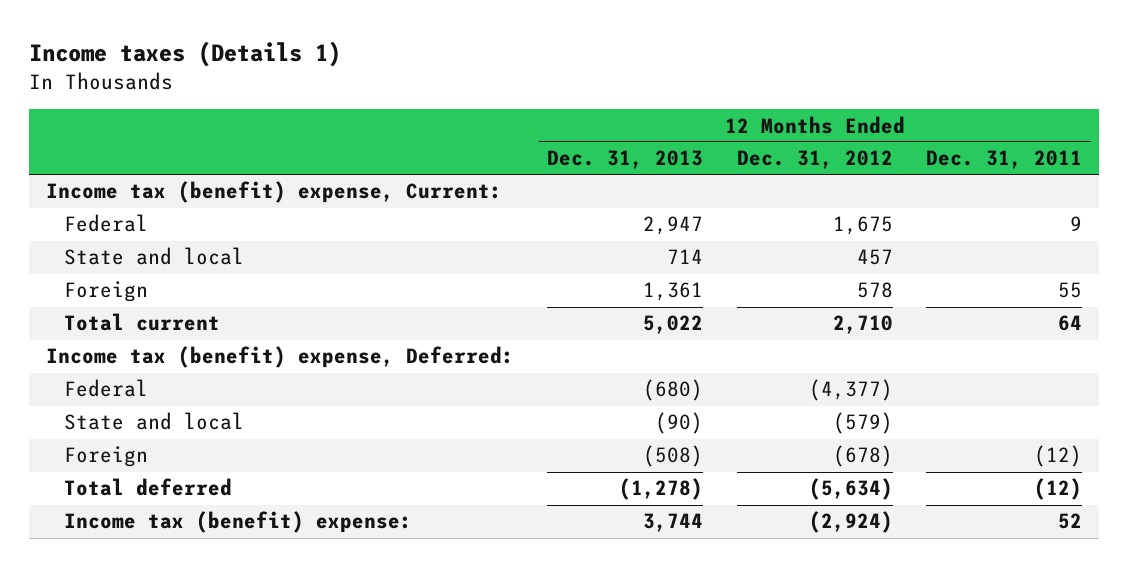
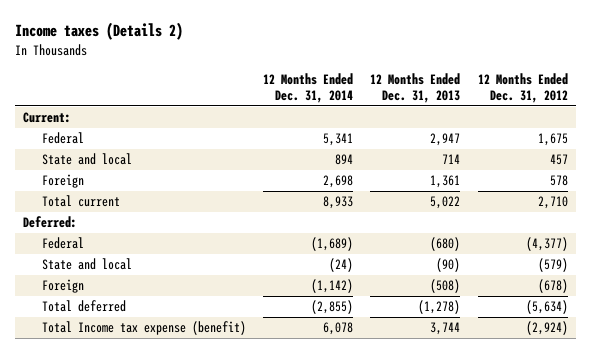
[29,40,342,67] Income taxes (Details 1) -> [14,22,183,41] Income taxes (Details 2)
[926,150,1083,170] Dec. 31, 2011 -> none
none -> [263,72,354,103] 12 Months Ended Dec. 31, 2014
[45,181,502,204] Income tax (benefit) expense, Current: -> [23,112,72,124] Current:
[45,346,514,369] Income tax (benefit) expense, Deferred: -> [23,216,78,229] Deferred:
[63,511,412,534] Income tax (benefit) expense: -> [42,321,247,336] Total Income tax expense (benefit)

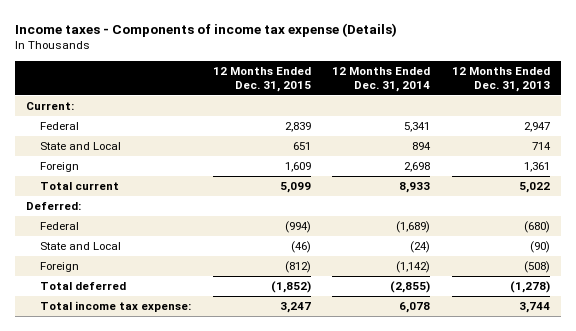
[14,22,183,41] Income taxes (Details 2) -> [15,22,398,37] Income taxes - Components of income tax expense (Details)
[477,72,568,103] 12 Months Ended Dec. 31, 2012 -> none
none -> [212,66,311,93] 12 Months Ended Dec. 31, 2015
[42,153,133,166] State and local -> [40,141,122,150] State and Local
[42,258,133,271] State and local -> [40,241,122,250] State and Local
[42,321,247,336] Total Income tax expense (benefit) -> [40,300,192,312] Total income tax expense:

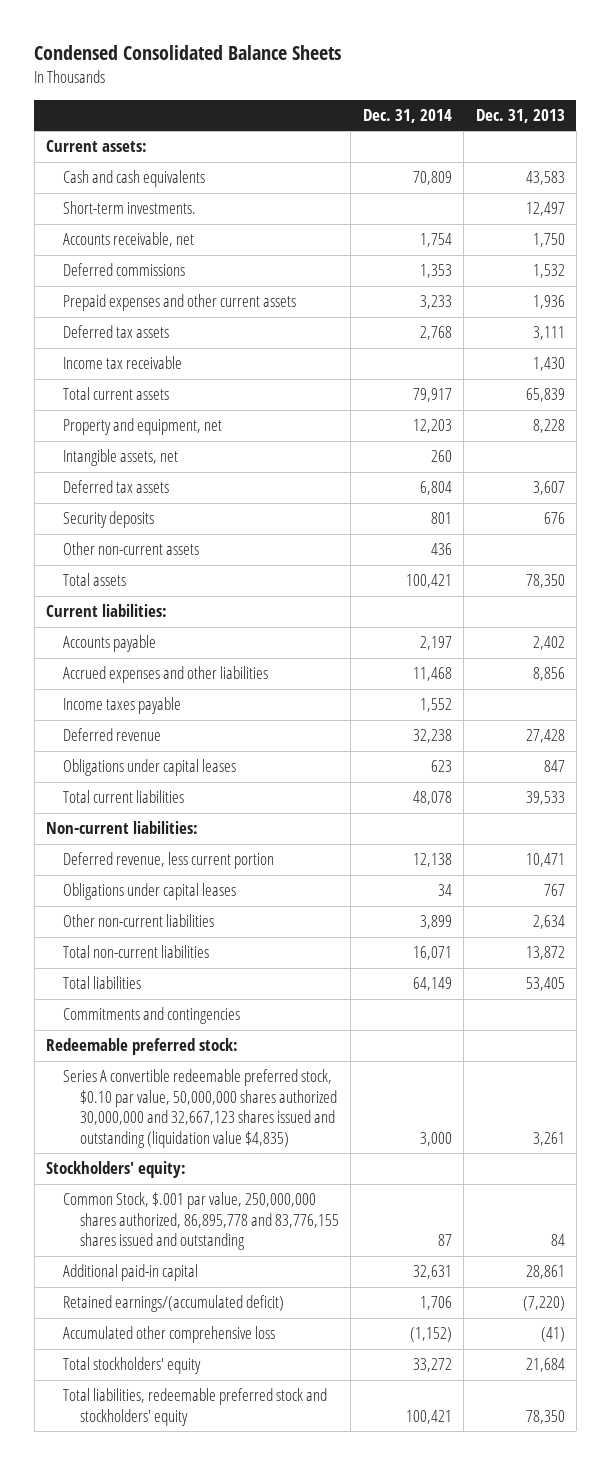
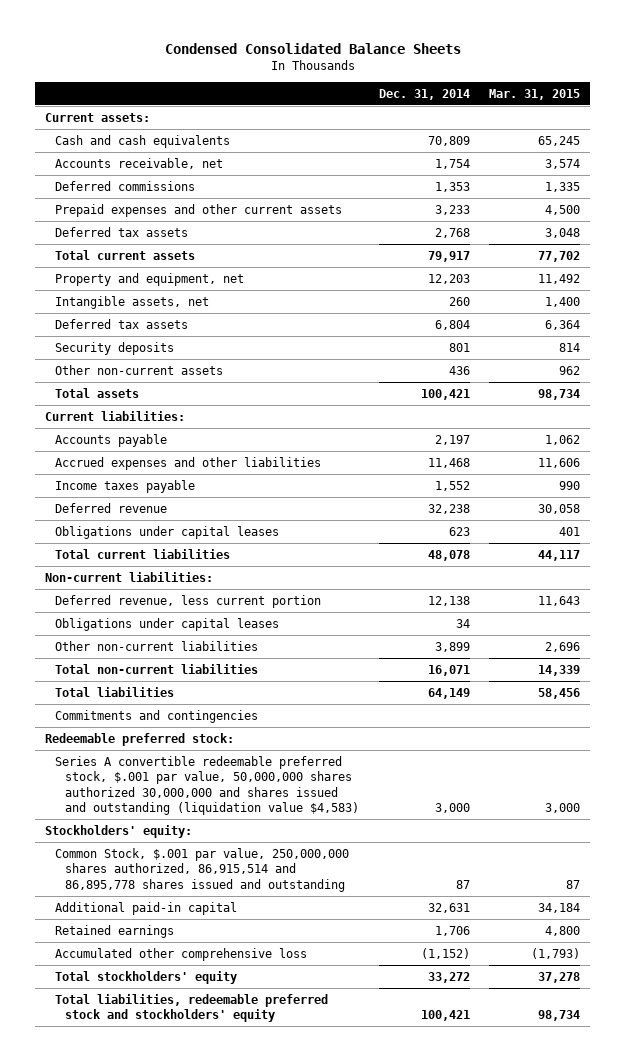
[475,109,565,124] Dec. 31, 2013 -> none
none -> [489,88,581,100] Mar. 31, 2015
[63,201,197,215] Short-term investments. -> none
[63,356,183,370] Income tax receivable -> none
[63,1069,337,1148] Series A convertible redeemable preferred stock, $0.10 par value, 50,000,000 shares authorized 30,000,000 and 32,667,123 shares issued and outstanding (liquidation value $4,835) -> [54,755,359,816] Series A convertible redeemable preferred stock, $.001 par value, 50,000,000 shares authorized 30,000,000 and shares issued and outstanding (liquidation value $4,583)
[63,1192,339,1251] Common Stock, $.001 par value, 250,000,000 shares authorized, 86,895,778 and 83,776,155 shares issued and outstanding -> [54,847,349,892] Common Stock, $.001 par value, 250,000,000 shares authorized, 86,915,514 and 86,895,778 shares issued and outstanding
[63,1295,285,1313] Retained earnings/(accumulated deficit) -> [54,924,174,938] Retained earnings

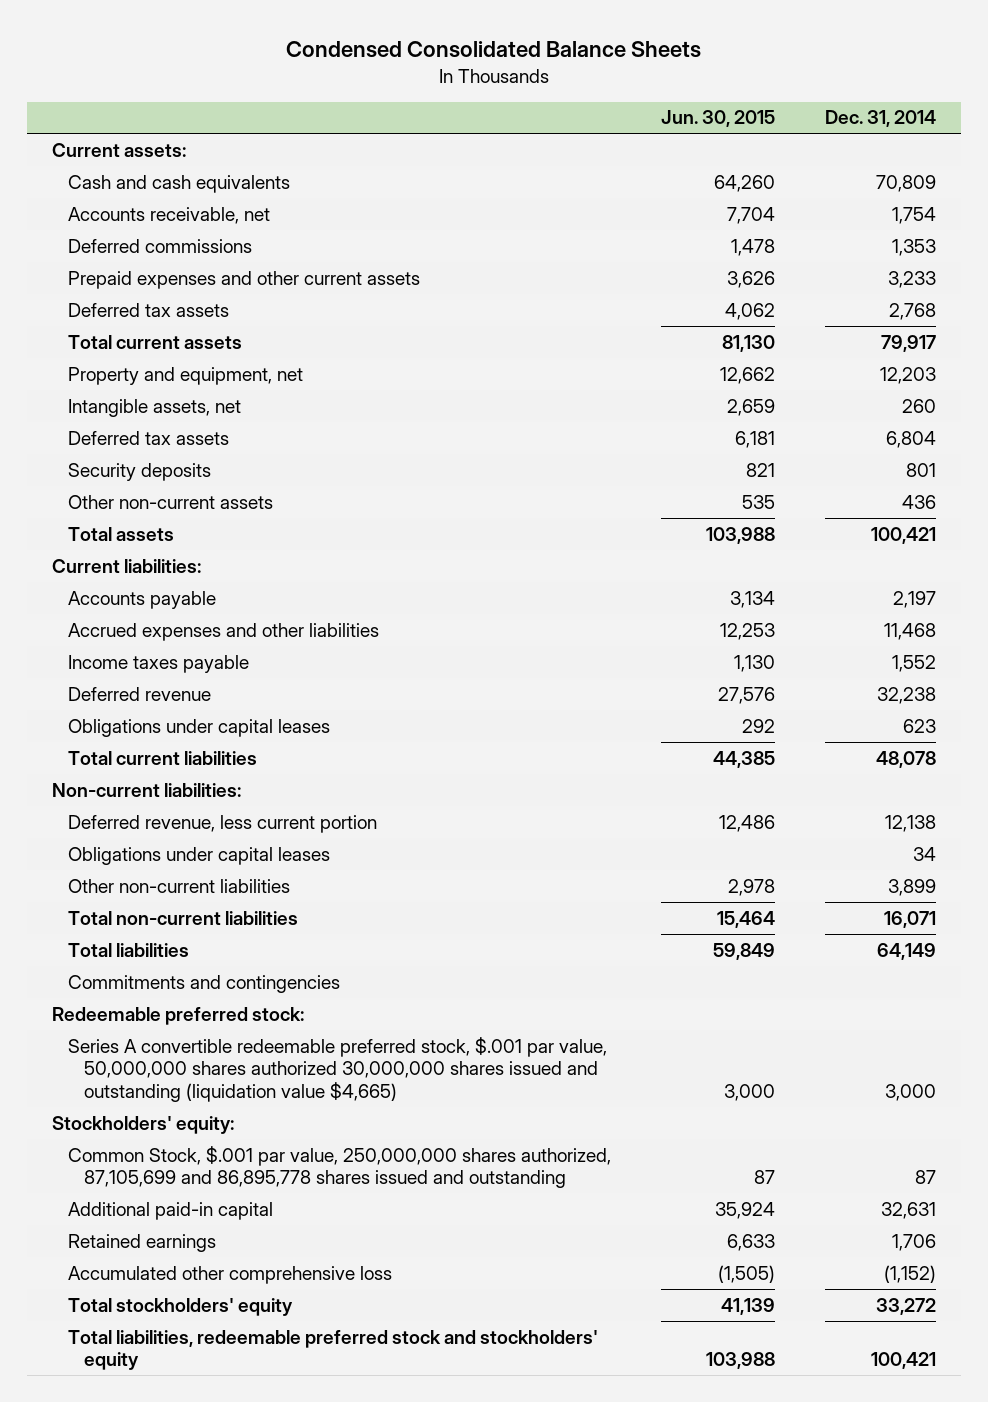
[489,88,581,100] Mar. 31, 2015 -> none
none -> [661,110,776,128] Jun. 30, 2015
[54,755,359,816] Series A convertible redeemable preferred stock, $.001 par value, 50,000,000 shares authorized 30,000,000 and shares issued and outstanding (liquidation value $4,583) -> [68,1036,608,1102] Series A convertible redeemable preferred stock, $.001 par value, 50,000,000 shares authorized 30,000,000 shares issued and outstanding (liquidation value $4,665)
[54,847,349,892] Common Stock, $.001 par value, 250,000,000 shares authorized, 86,915,514 and 86,895,778 shares issued and outstanding -> [68,1145,612,1189] Common Stock, $.001 par value, 250,000,000 shares authorized, 87,105,699 and 86,895,778 shares issued and outstanding

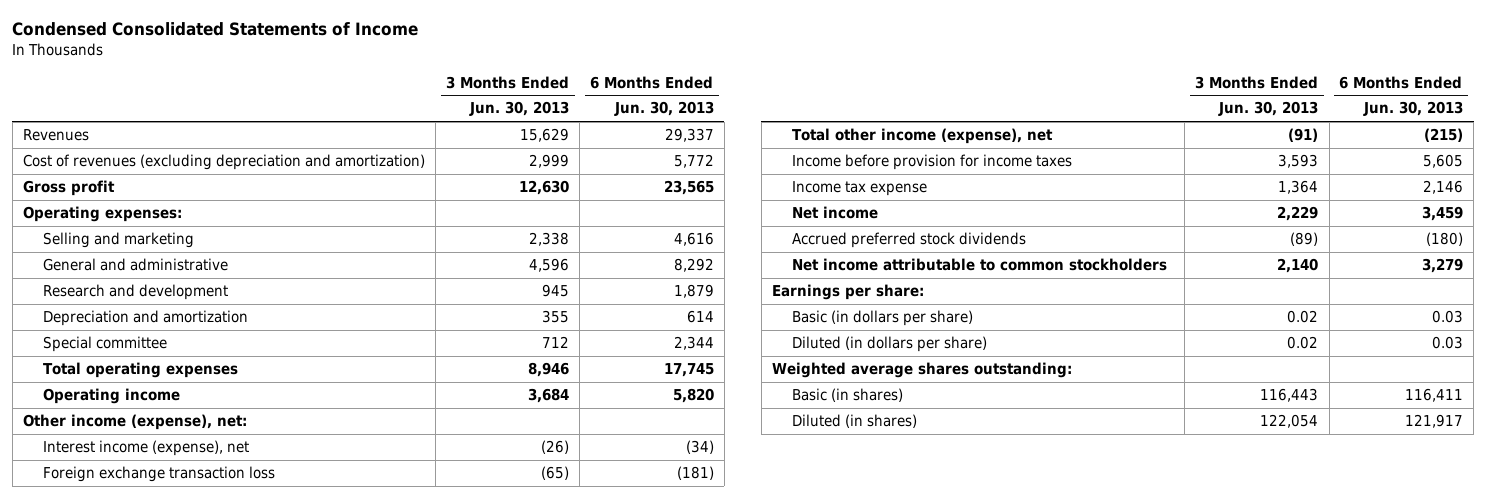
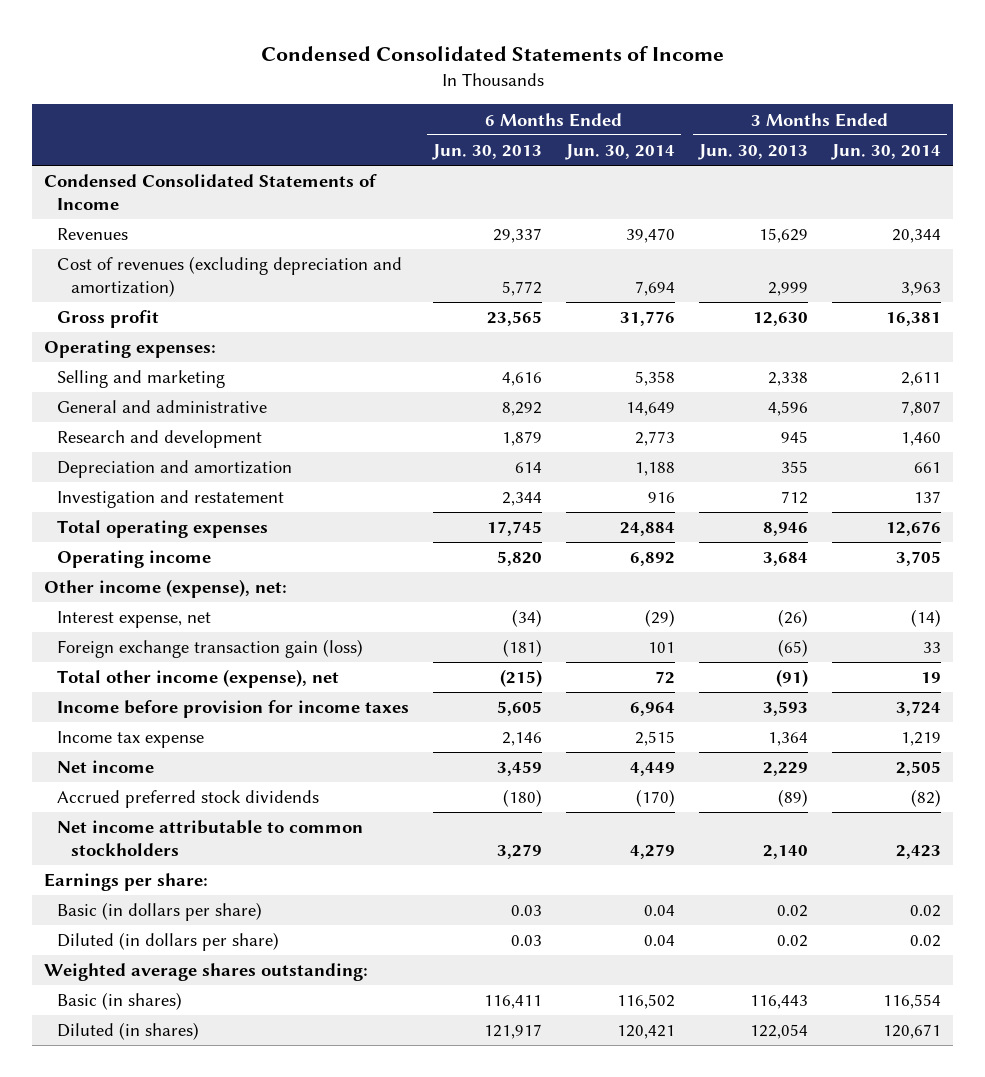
none -> [565,143,676,160] Jun. 30, 2014
none -> [831,143,942,160] Jun. 30, 2014
none -> [43,174,377,211] Condensed Consolidated Statements of Income
[42,336,167,353] Special committee -> [57,490,285,509] Investigation and restatement
[42,440,249,457] Interest income (expense), net -> [57,611,212,629] Interest expense, net
[42,466,275,483] Foreign exchange transaction loss -> [57,639,364,659] Foreign exchange transaction gain (loss)

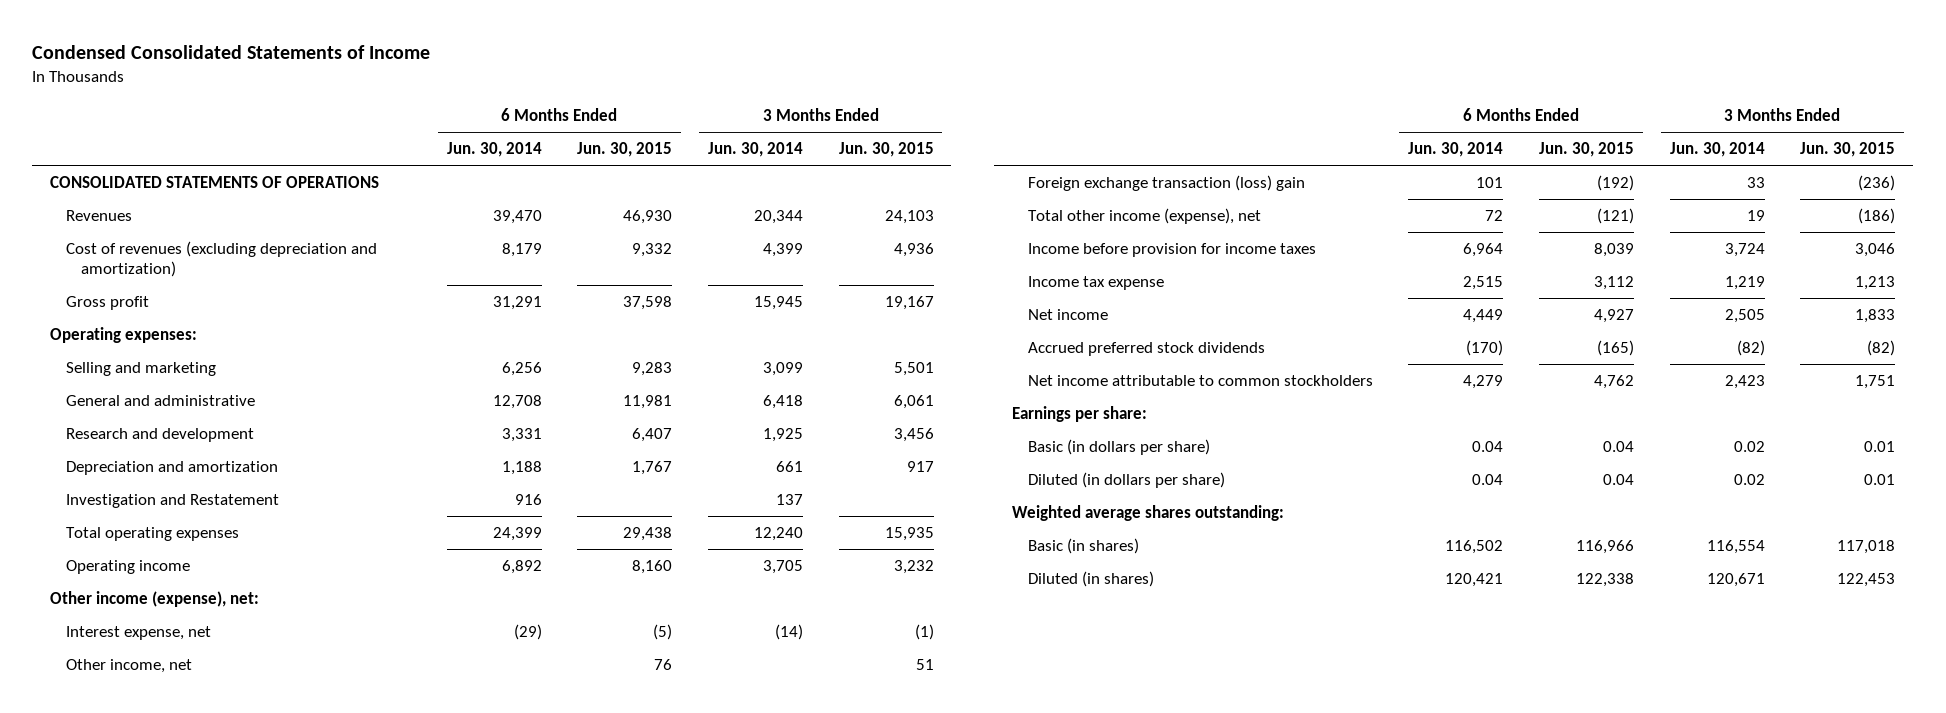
[432,143,543,160] Jun. 30, 2013 -> none
[698,143,809,160] Jun. 30, 2013 -> none
none -> [577,142,673,158] Jun. 30, 2015
none -> [838,142,934,158] Jun. 30, 2015
[43,174,377,211] Condensed Consolidated Statements of Income -> [50,176,380,189] CONSOLIDATED STATEMENTS OF OPERATIONS
[635,281,676,297] 7,694 -> [501,243,542,258] 8,179
[901,282,942,297] 3,963 -> [762,243,803,258] 4,399
[620,311,676,327] 31,776 -> [492,296,542,311] 31,291
[886,312,942,327] 16,381 -> [753,296,803,311] 15,945
[635,371,676,387] 5,358 -> [501,362,542,377] 6,256
[901,372,942,387] 2,611 -> [762,362,803,377] 3,099
[626,402,676,417] 14,649 -> [492,395,542,410] 12,708
[901,401,942,417] 7,807 -> [762,395,803,410] 6,418
[635,431,676,447] 2,773 -> [501,428,542,443] 3,331
[901,432,942,447] 1,460 -> [762,428,803,443] 1,925
[57,490,285,509] Investigation and restatement -> [65,494,279,509] Investigation and Restatement
[620,522,676,537] 24,884 -> [492,527,542,542] 24,399
[886,521,942,537] 12,676 -> [753,527,803,542] 12,240
none -> [65,659,192,674] Other income, net
[57,639,364,659] Foreign exchange transaction gain (loss) -> [1027,175,1305,192] Foreign exchange transaction (loss) gain

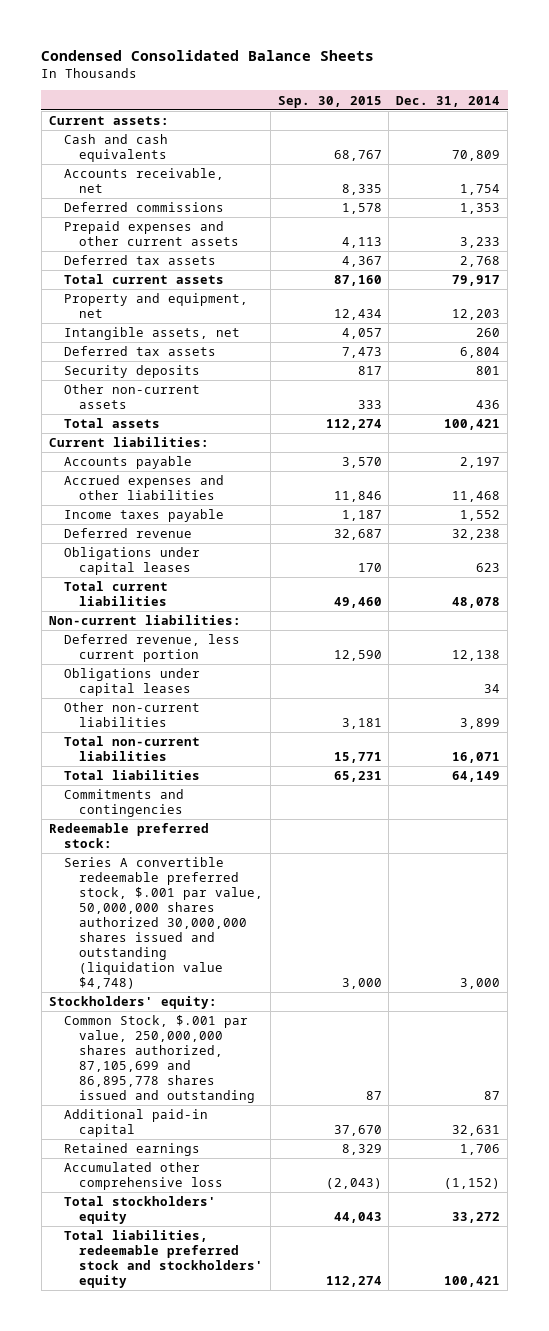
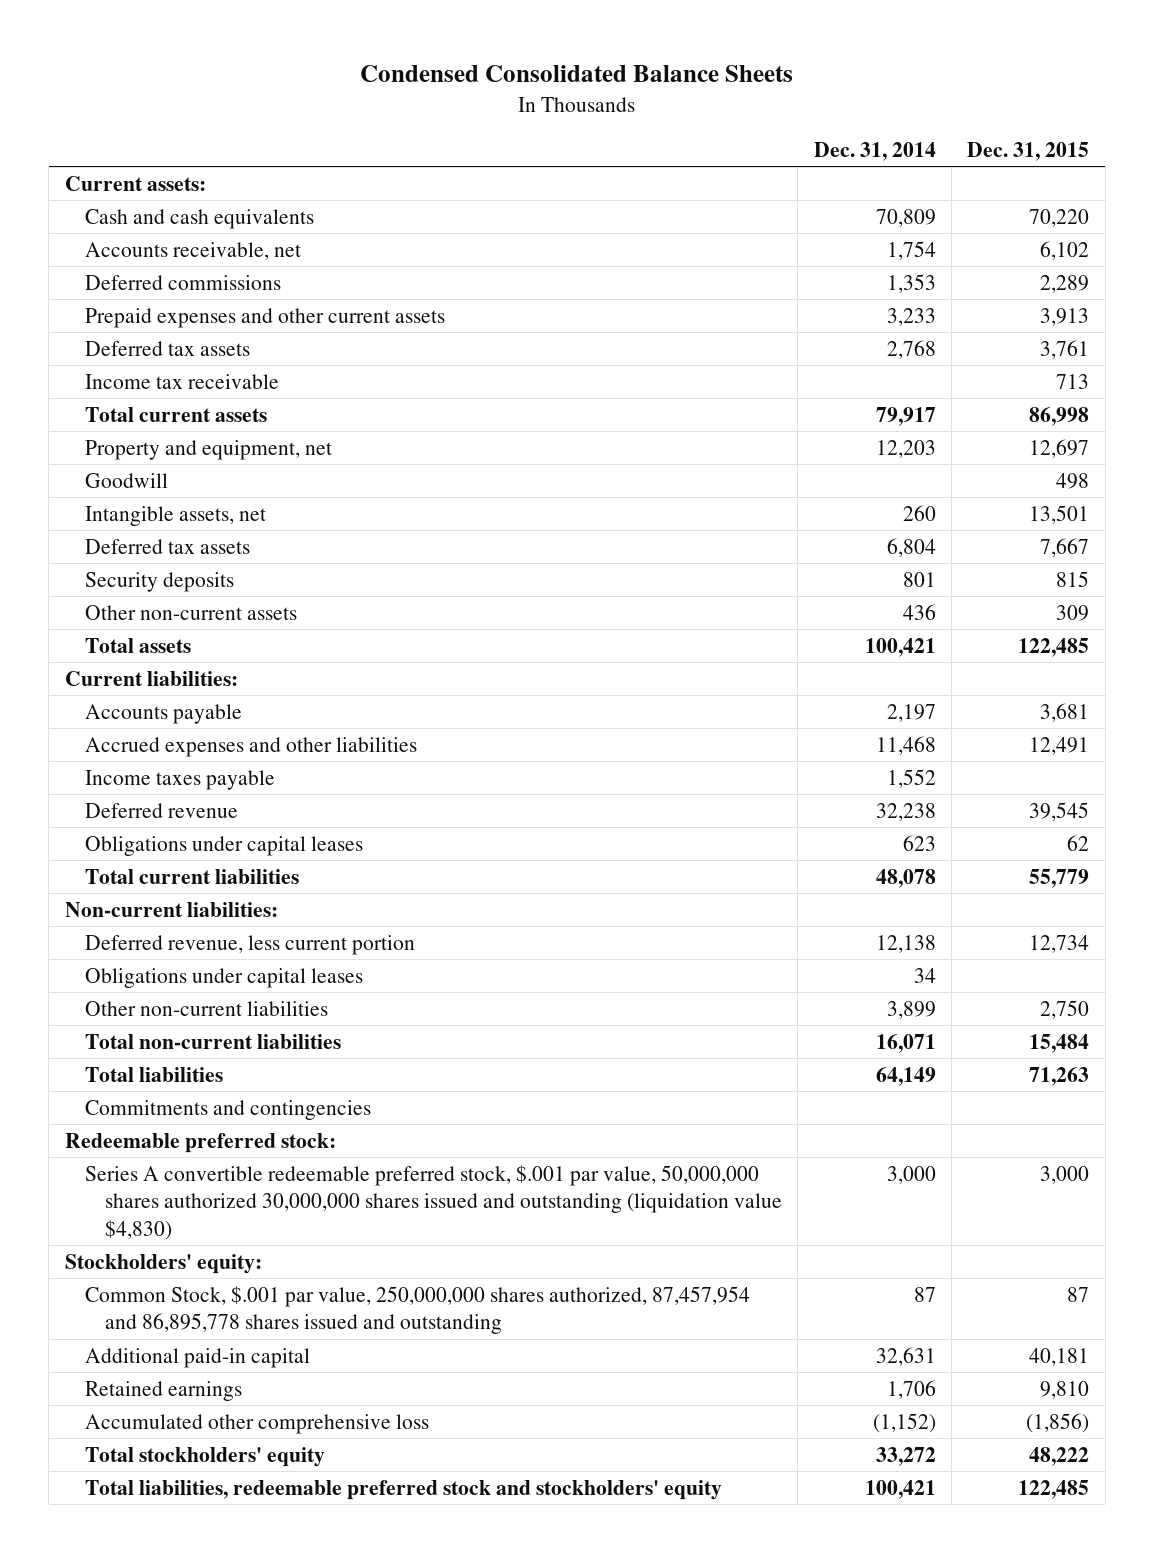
[277,95,382,108] Sep. 30, 2015 -> none
none -> [967,142,1090,162] Dec. 31, 2015
none -> [84,373,279,389] Income tax receivable
none -> [84,472,168,488] Goodwill
[63,857,263,990] Series A convertible redeemable preferred stock, $.001 par value, 50,000,000 shares authorized 30,000,000 shares issued and outstanding (liquidation value $4,748) -> [84,1164,783,1240] Series A convertible redeemable preferred stock, $.001 par value, 50,000,000 shares authorized 30,000,000 shares issued and outstanding (liquidation value $4,830)
[63,1015,255,1104] Common Stock, $.001 par value, 250,000,000 shares authorized, 87,105,699 and 86,895,778 shares issued and outstanding -> [84,1285,750,1335] Common Stock, $.001 par value, 250,000,000 shares authorized, 87,457,954 and 86,895,778 shares issued and outstanding

